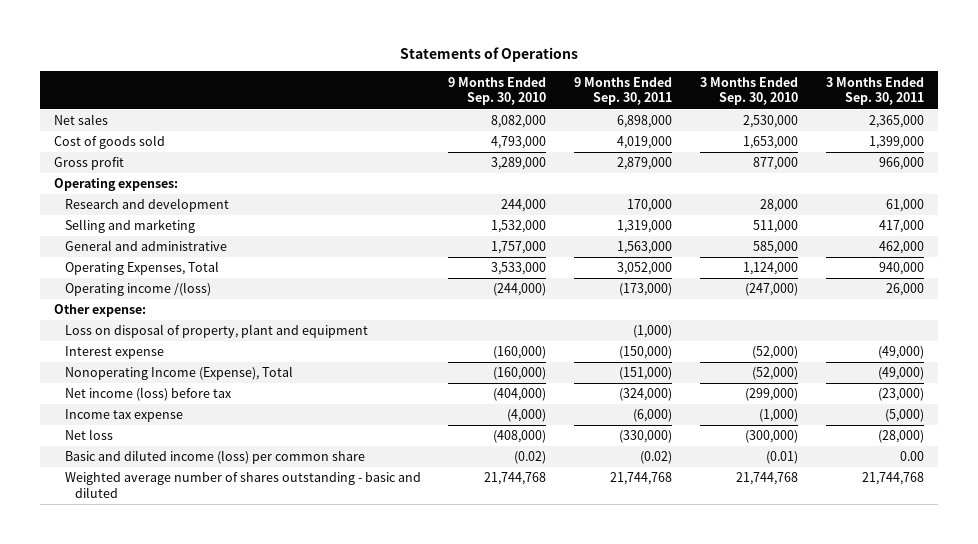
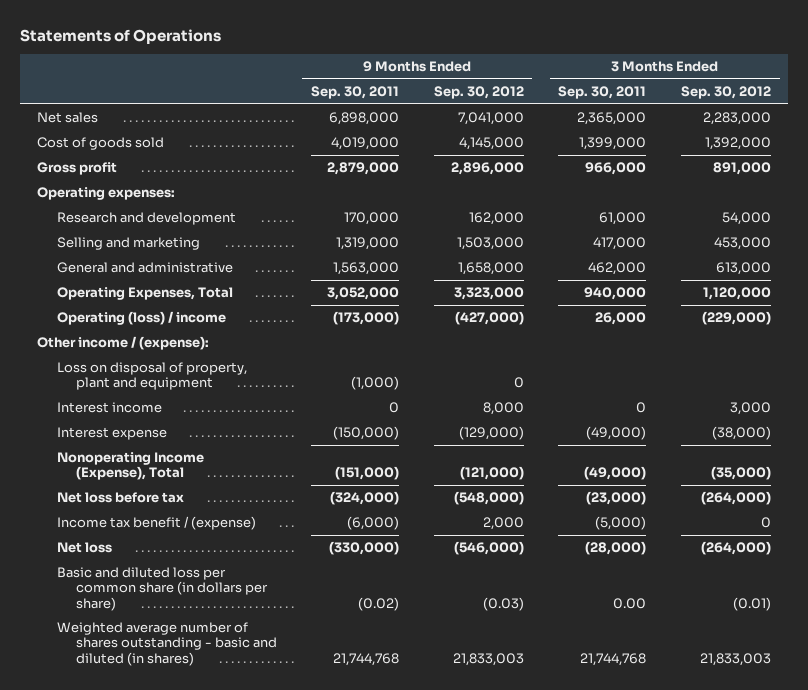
[448,76,547,106] 9 Months Ended Sep. 30, 2010 -> none
[699,76,798,106] 3 Months Ended Sep. 30, 2010 -> none
none -> [433,85,524,99] Sep. 30, 2012
none -> [680,85,771,99] Sep. 30, 2012
[64,282,211,297] Operating income /(loss) -> [56,311,226,326] Operating (loss) / income
[53,304,146,318] Other expense: -> [37,336,210,351] Other income / (expense):
none -> [56,402,162,414] Interest income
[64,387,232,402] Net income (loss) before tax -> [56,492,184,504] Net loss before tax
[64,409,183,423] Income tax expense -> [56,516,256,531] Income tax benefit / (expense)
[64,450,365,465] Basic and diluted income (loss) per common share -> [56,567,268,611] Basic and diluted loss per common share (in dollars per share)
[64,472,421,499] Weighted average number of shares outstanding - basic and diluted -> [56,622,277,666] Weighted average number of shares outstanding - basic and diluted (in shares)

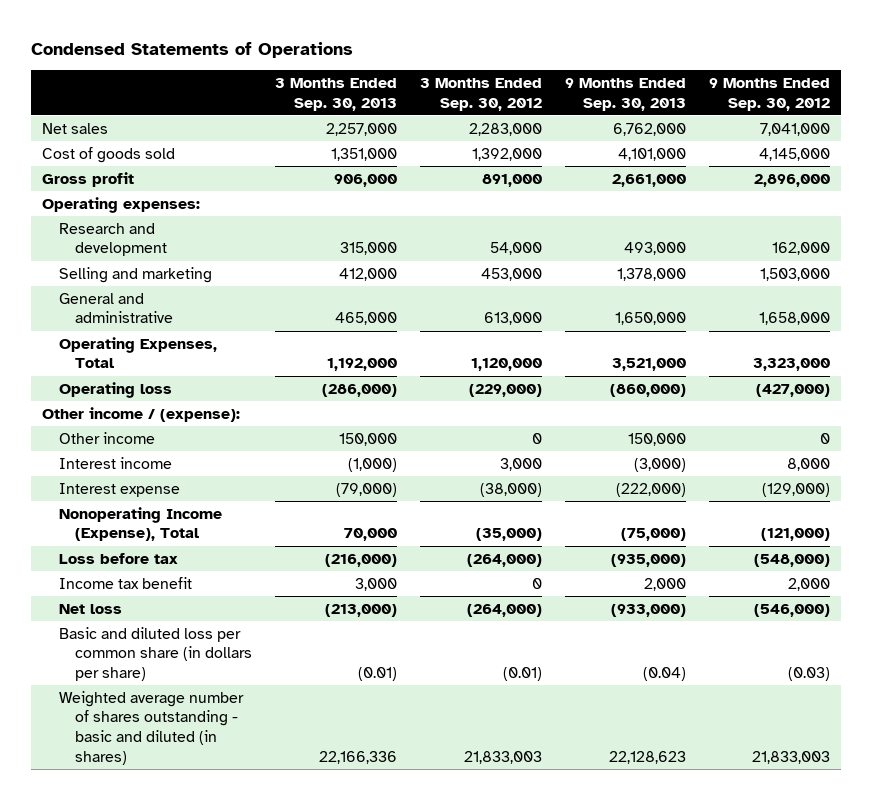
[20,28,222,44] Statements of Operations -> [30,41,353,58] Condensed Statements of Operations
[311,85,400,99] Sep. 30, 2011 -> none
[558,85,647,99] Sep. 30, 2011 -> none
none -> [274,77,397,111] 3 Months Ended Sep. 30, 2013
none -> [564,77,686,111] 9 Months Ended Sep. 30, 2013
[56,311,226,326] Operating (loss) / income -> [58,381,172,398] Operating loss
[56,362,247,391] Loss on disposal of property, plant and equipment -> none
none -> [58,431,155,444] Other income
[56,492,184,504] Net loss before tax -> [58,552,178,564] Loss before tax
[56,516,256,531] Income tax benefit / (expense) -> [58,576,192,589] Income tax benefit

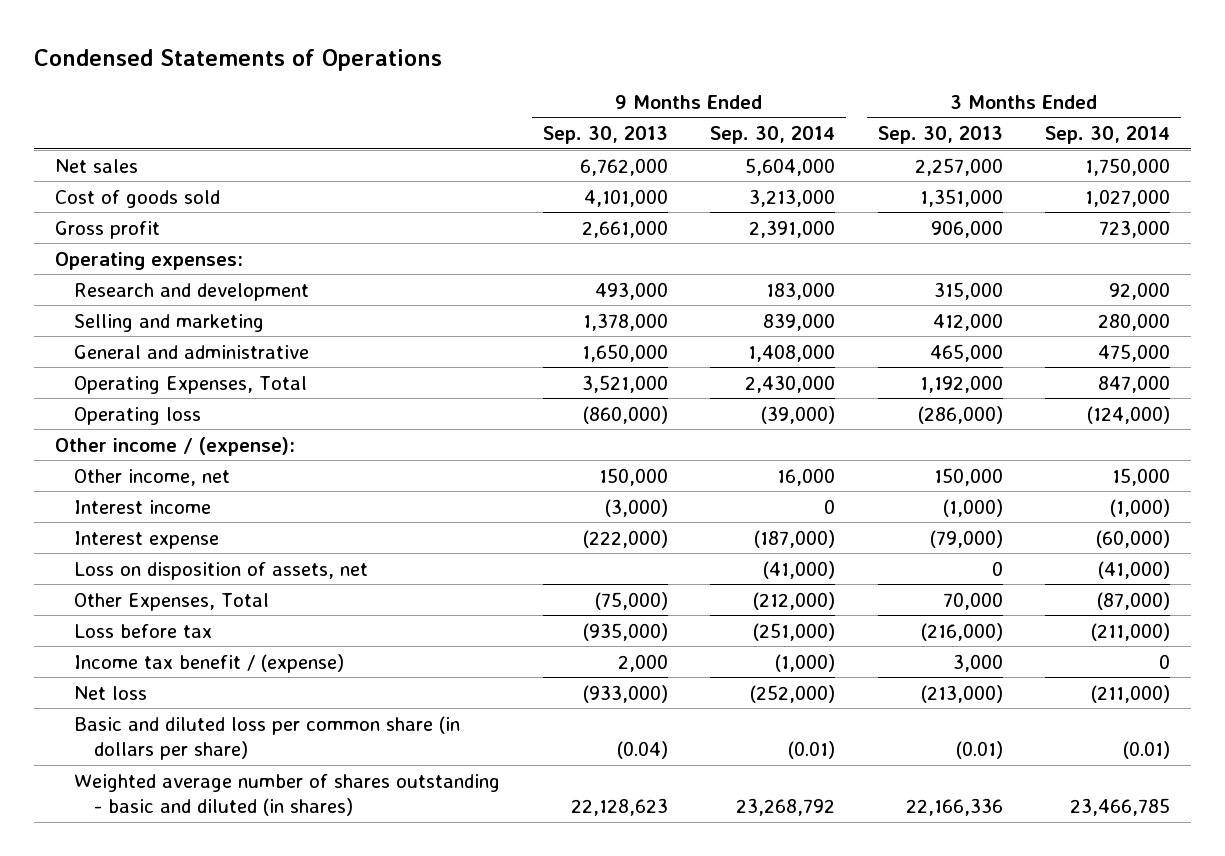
[419,77,542,111] 3 Months Ended Sep. 30, 2012 -> none
[708,77,830,111] 9 Months Ended Sep. 30, 2012 -> none
none -> [710,126,836,145] Sep. 30, 2014
none -> [1045,126,1171,145] Sep. 30, 2014
[58,431,155,444] Other income -> [74,468,231,486] Other income, net
none -> [74,561,369,580] Loss on disposition of assets, net
[58,506,222,542] Nonoperating Income (Expense), Total -> [74,592,270,611] Other Expenses, Total
[58,576,192,589] Income tax benefit -> [74,653,345,673] Income tax benefit / (expense)

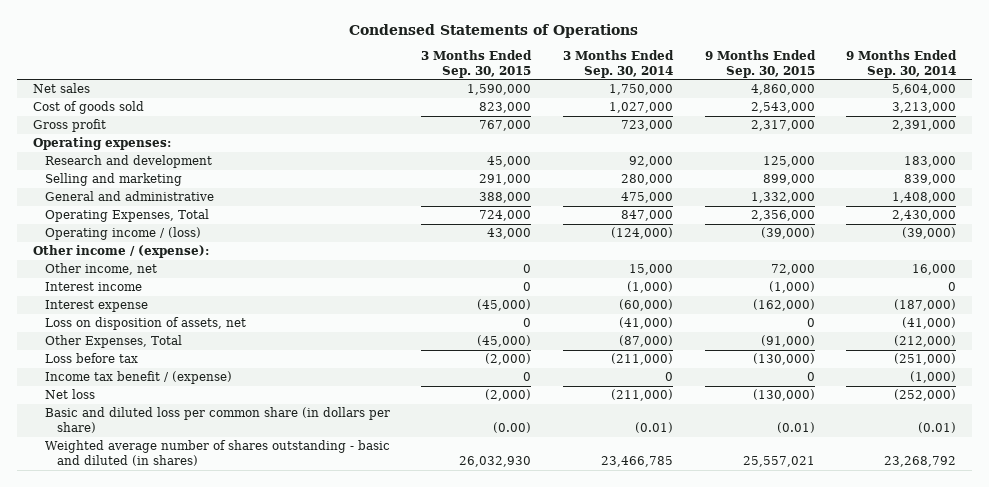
[542,126,668,145] Sep. 30, 2013 -> none
[877,126,1003,145] Sep. 30, 2013 -> none
none -> [421,49,533,78] 3 Months Ended Sep. 30, 2015
none -> [704,49,816,78] 9 Months Ended Sep. 30, 2015
[74,406,202,425] Operating loss -> [44,227,201,241] Operating income / (loss)

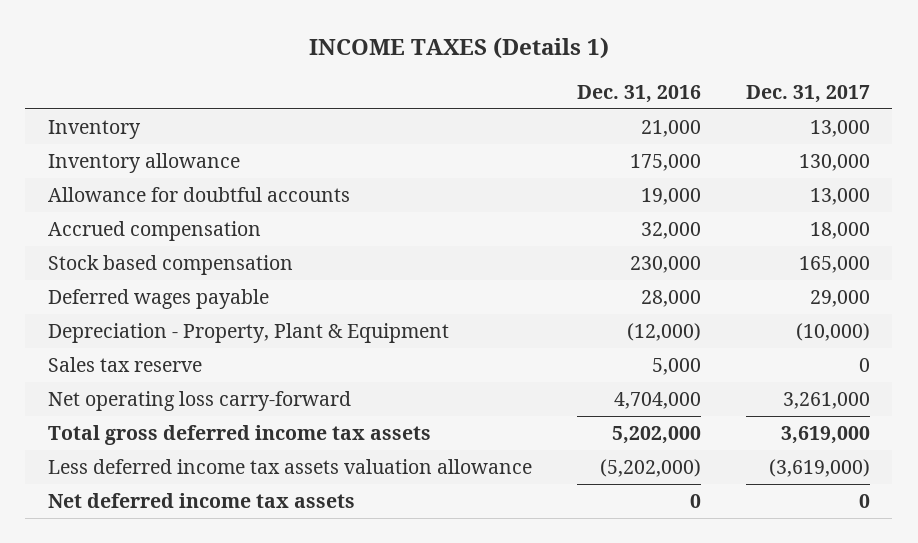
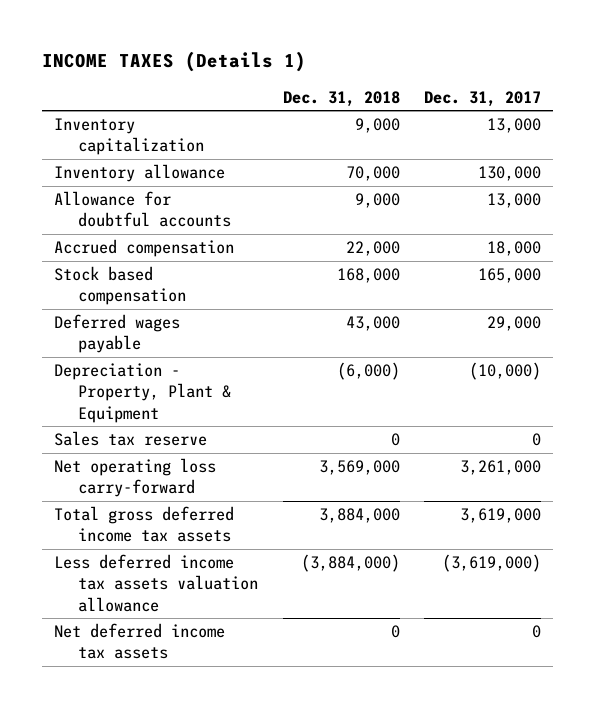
[576,84,701,103] Dec. 31, 2016 -> none
none -> [282,90,400,107] Dec. 31, 2018
[47,120,141,140] Inventory -> [53,118,205,156] Inventory capitalization

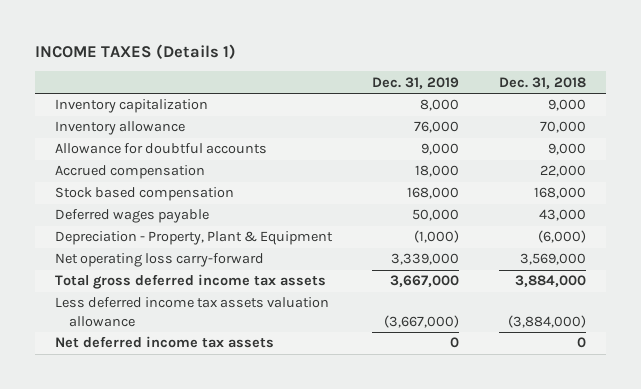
[423,90,541,107] Dec. 31, 2017 -> none
none -> [372,76,460,89] Dec. 31, 2019
[53,431,207,447] Sales tax reserve -> none

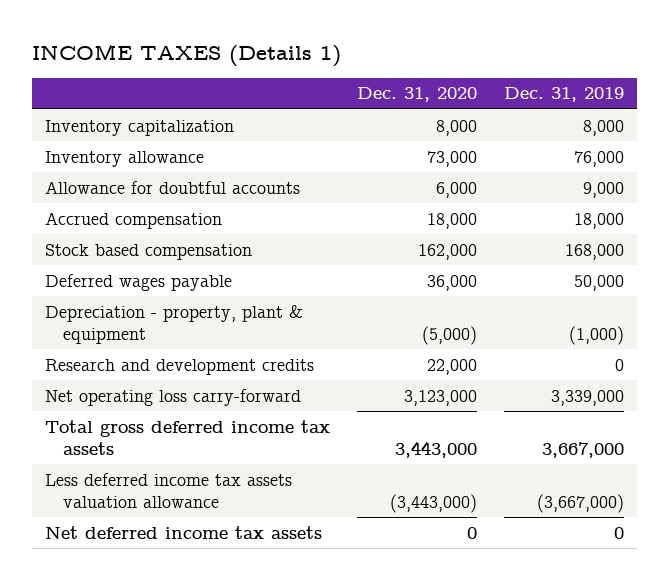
[499,76,587,89] Dec. 31, 2018 -> none
none -> [357,87,478,103] Dec. 31, 2020
[54,231,333,246] Depreciation - Property, Plant & Equipment -> [45,304,304,345] Depreciation - property, plant & equipment
none -> [45,358,315,375] Research and development credits

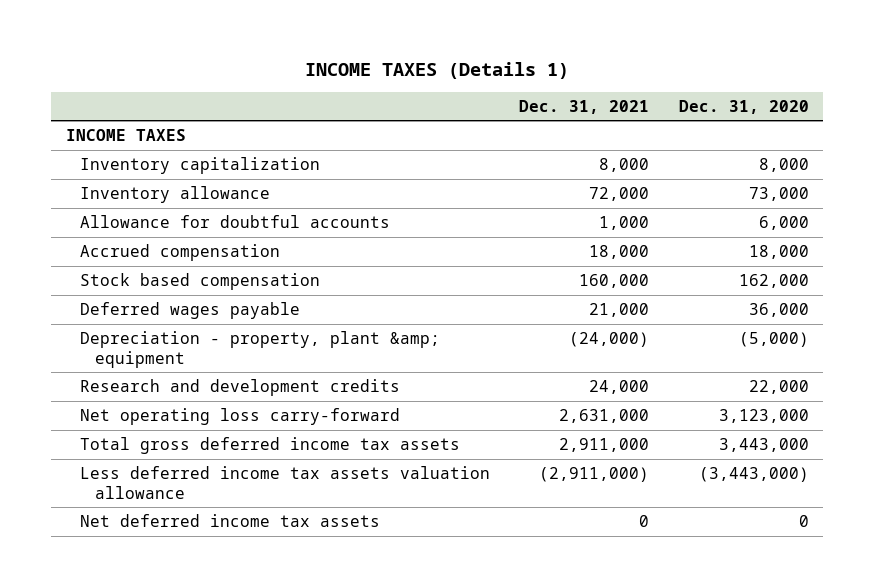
[503,87,624,103] Dec. 31, 2019 -> none
none -> [519,99,650,114] Dec. 31, 2021
none -> [65,129,186,142] INCOME TAXES
[45,304,304,345] Depreciation - property, plant & equipment -> [80,331,441,368] Depreciation - property, plant &amp; equipment

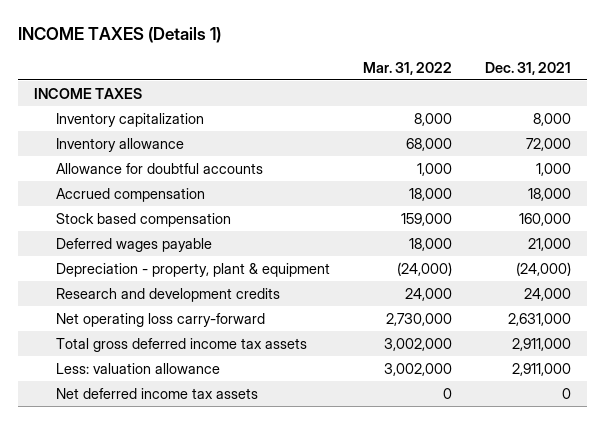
[678,99,809,114] Dec. 31, 2020 -> none
none -> [362,61,452,75] Mar. 31, 2022
[80,331,441,368] Depreciation - property, plant &amp; equipment -> [55,262,330,277] Depreciation - property, plant & equipment
[80,466,491,499] Less deferred income tax assets valuation allowance -> [55,362,220,374] Less: valuation allowance
[539,467,650,483] (2,911,000) -> [511,362,571,376] 2,911,000

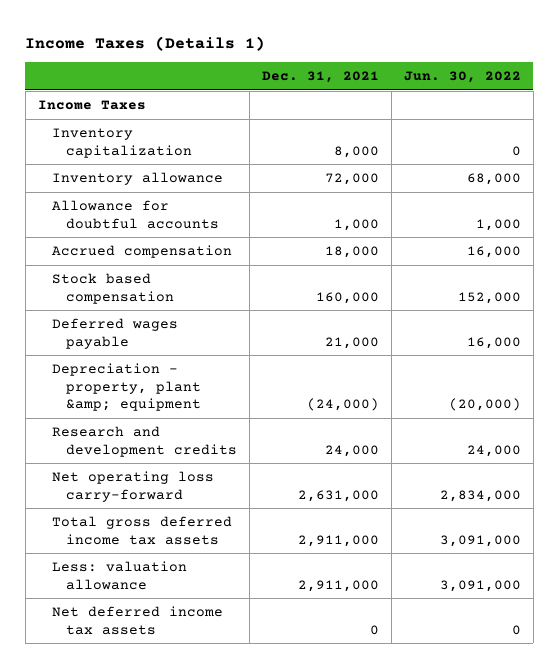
[17,27,221,44] INCOME TAXES (Details 1) -> [25,35,266,51] Income Taxes (Details 1)
[362,61,452,75] Mar. 31, 2022 -> none
none -> [403,71,521,84] Jun. 30, 2022
[33,87,142,99] INCOME TAXES -> [37,99,146,110] Income Taxes
[55,262,330,277] Depreciation - property, plant & equipment -> [51,362,202,412] Depreciation - property, plant &amp; equipment

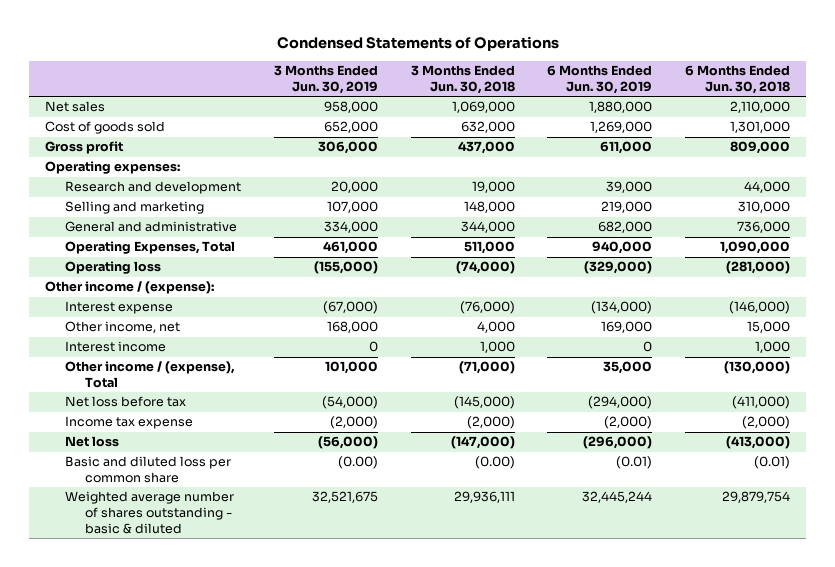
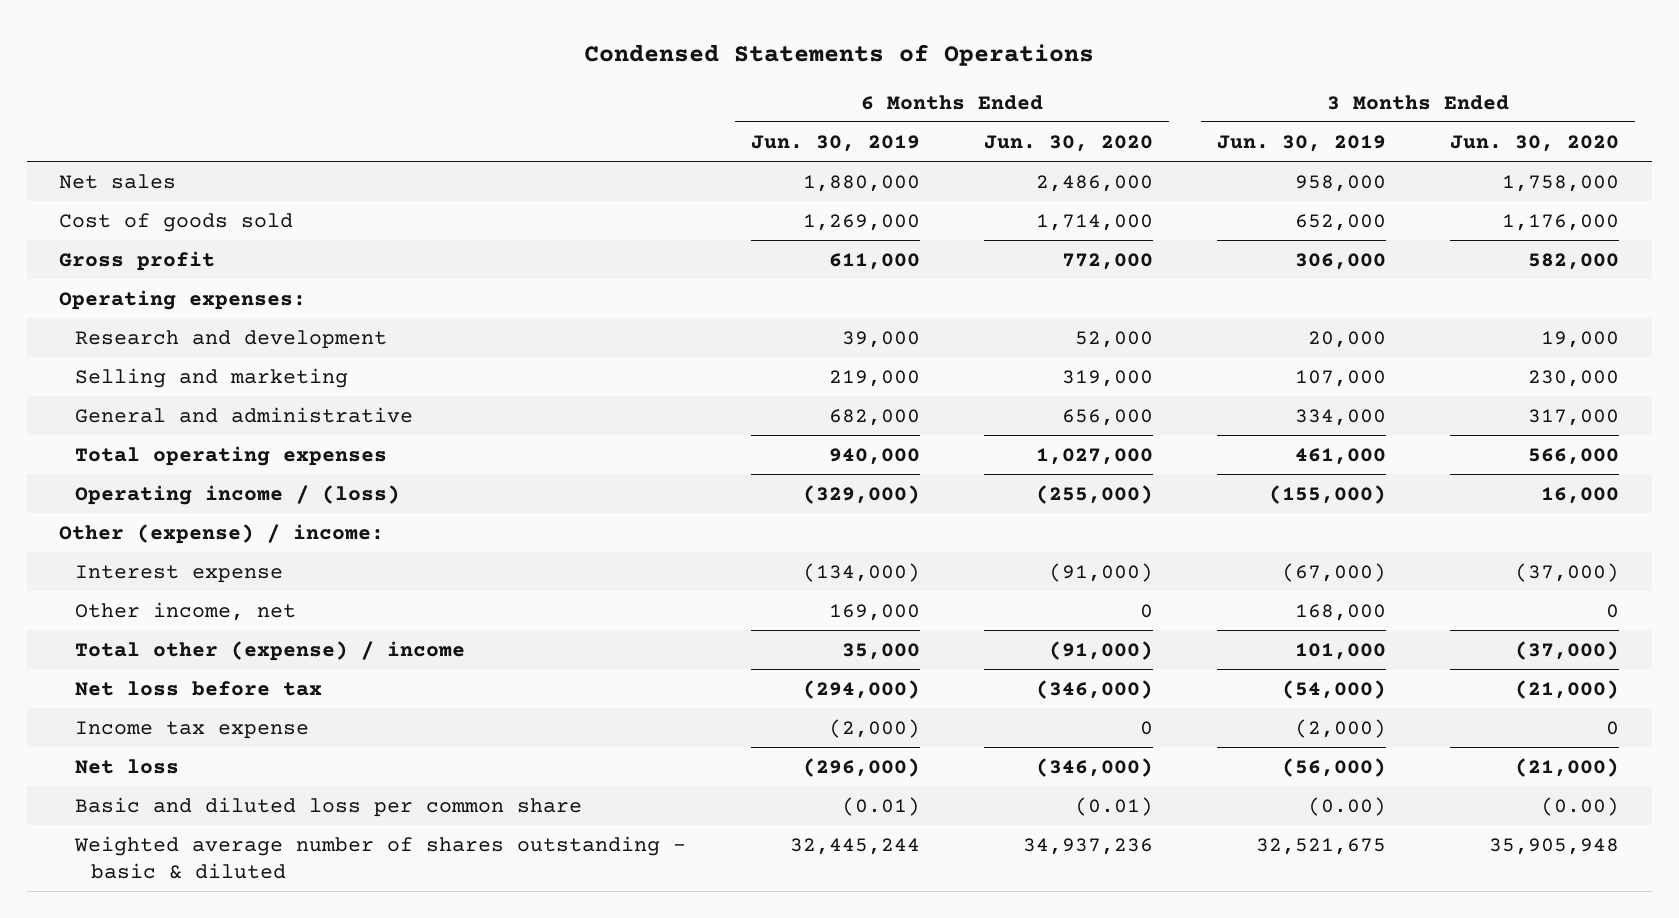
[410,65,515,95] 3 Months Ended Jun. 30, 2018 -> none
[685,65,791,95] 6 Months Ended Jun. 30, 2018 -> none
none -> [983,134,1153,152] Jun. 30, 2020
none -> [1450,134,1620,152] Jun. 30, 2020
[65,241,236,255] Operating Expenses, Total -> [75,445,388,466] Total operating expenses
[65,261,162,275] Operating loss -> [75,484,401,505] Operating income / (loss)
[45,281,215,295] Other income / (expense): -> [59,523,385,544] Other (expense) / income:
[65,341,167,353] Interest income -> none
[65,361,236,389] Other income / (expense), Total -> [75,640,466,661] Total other (expense) / income

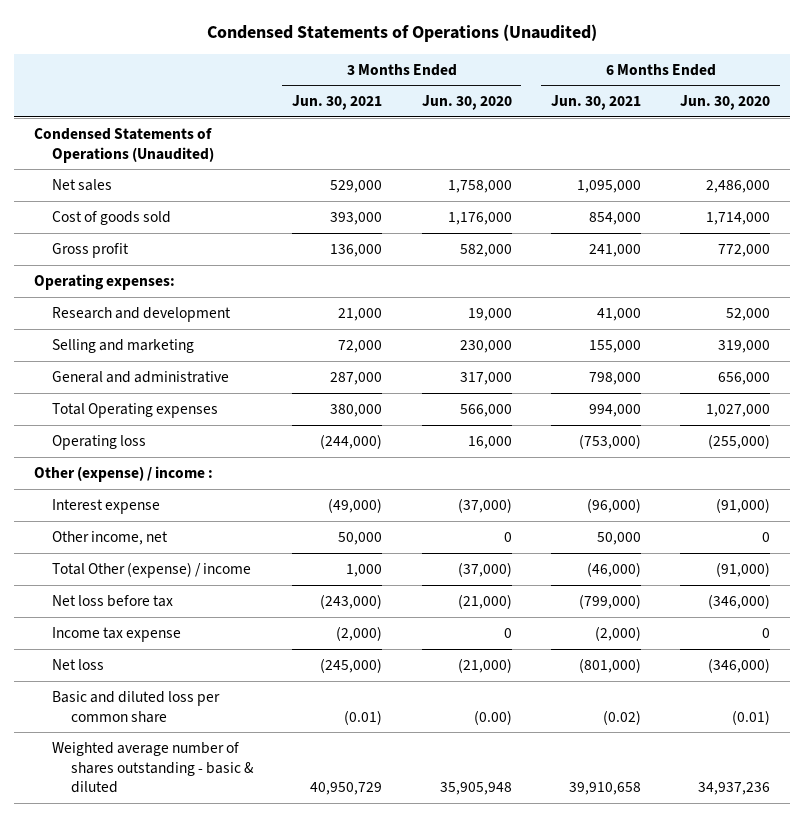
[584,43,1095,66] Condensed Statements of Operations -> [207,24,598,43] Condensed Statements of Operations (Unaudited)
[750,134,920,152] Jun. 30, 2019 -> none
[1217,134,1387,152] Jun. 30, 2019 -> none
none -> [292,95,383,111] Jun. 30, 2021
none -> [551,95,642,111] Jun. 30, 2021
none -> [33,127,215,163] Condensed Statements of Operations (Unaudited)
[75,445,388,466] Total operating expenses -> [52,402,219,418] Total Operating expenses
[75,484,401,505] Operating income / (loss) -> [52,434,147,450] Operating loss
[59,523,385,544] Other (expense) / income: -> [33,465,213,482] Other (expense) / income :
[75,640,466,661] Total other (expense) / income -> [52,561,252,578] Total Other (expense) / income

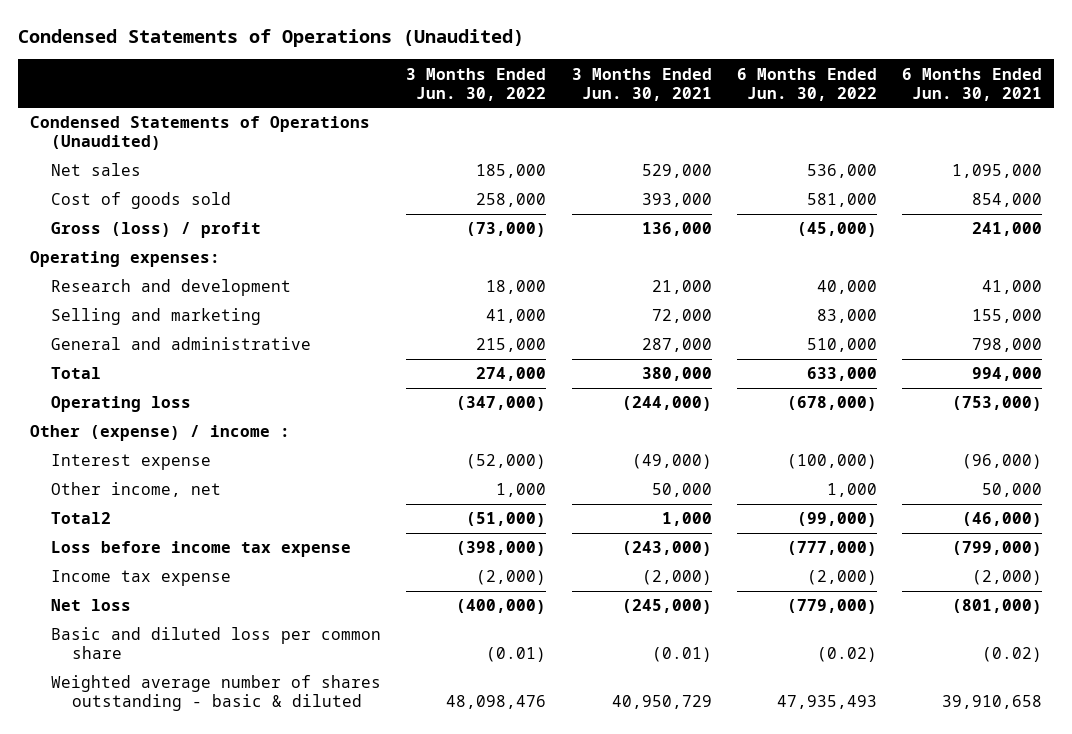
[421,95,512,111] Jun. 30, 2020 -> none
[680,95,771,111] Jun. 30, 2020 -> none
none -> [406,67,547,101] 3 Months Ended Jun. 30, 2022
none -> [736,67,877,101] 6 Months Ended Jun. 30, 2022
[52,242,130,258] Gross profit -> [51,222,262,239] Gross (loss) / profit
[52,402,219,418] Total Operating expenses -> [51,367,102,380] Total
[52,561,252,578] Total Other (expense) / income -> [51,512,112,525] Total2
[52,594,174,607] Net loss before tax -> [51,541,352,558] Loss before income tax expense

